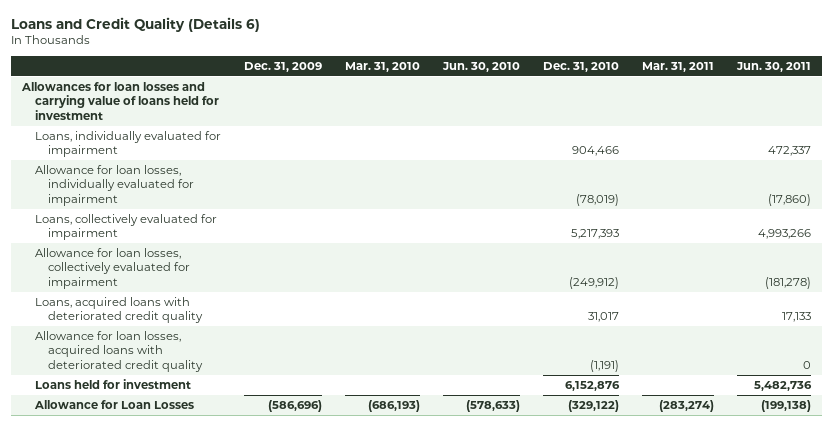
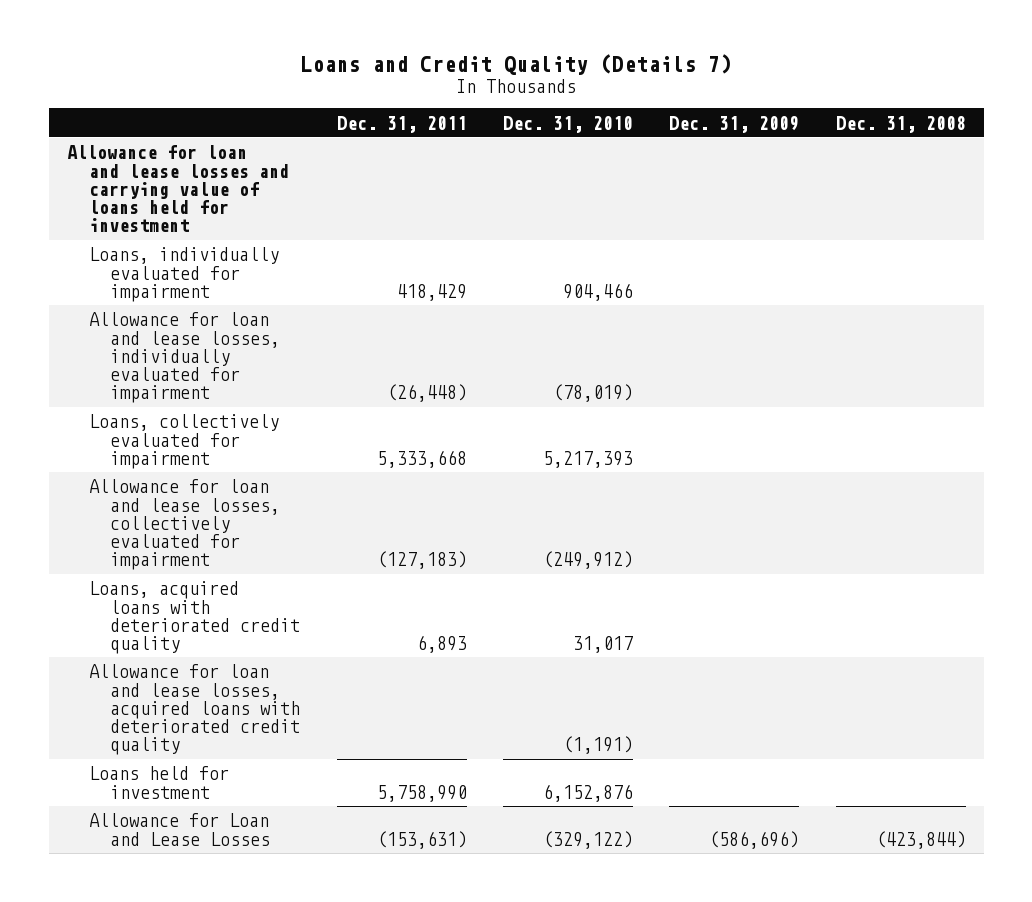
[10,16,260,32] Loans and Credit Quality (Details 6) -> [300,54,733,76] Loans and Credit Quality (Details 7)
[345,61,421,72] Mar. 31, 2010 -> none
[442,61,521,72] Jun. 30, 2010 -> none
[642,61,715,72] Mar. 31, 2011 -> none
[736,61,812,72] Jun. 30, 2011 -> none
none -> [336,115,467,133] Dec. 31, 2011
none -> [835,115,966,133] Dec. 31, 2008
[21,81,220,120] Allowances for loan losses and carrying value of loans held for investment -> [66,145,289,233] Allowance for loan and lease losses and carrying value of loans held for investment
[35,164,195,206] Allowance for loan losses, individually evaluated for impairment -> [88,312,281,404] Allowance for loan and lease losses, individually evaluated for impairment
[35,247,191,289] Allowance for loan losses, collectively evaluated for impairment -> [88,479,281,571] Allowance for loan and lease losses, collectively evaluated for impairment
[35,330,204,372] Allowance for loan losses, acquired loans with deteriorated credit quality -> [88,664,301,756] Allowance for loan and lease losses, acquired loans with deteriorated credit quality
[34,399,195,409] Allowance for Loan Losses -> [88,813,271,846] Allowance for Loan and Lease Losses

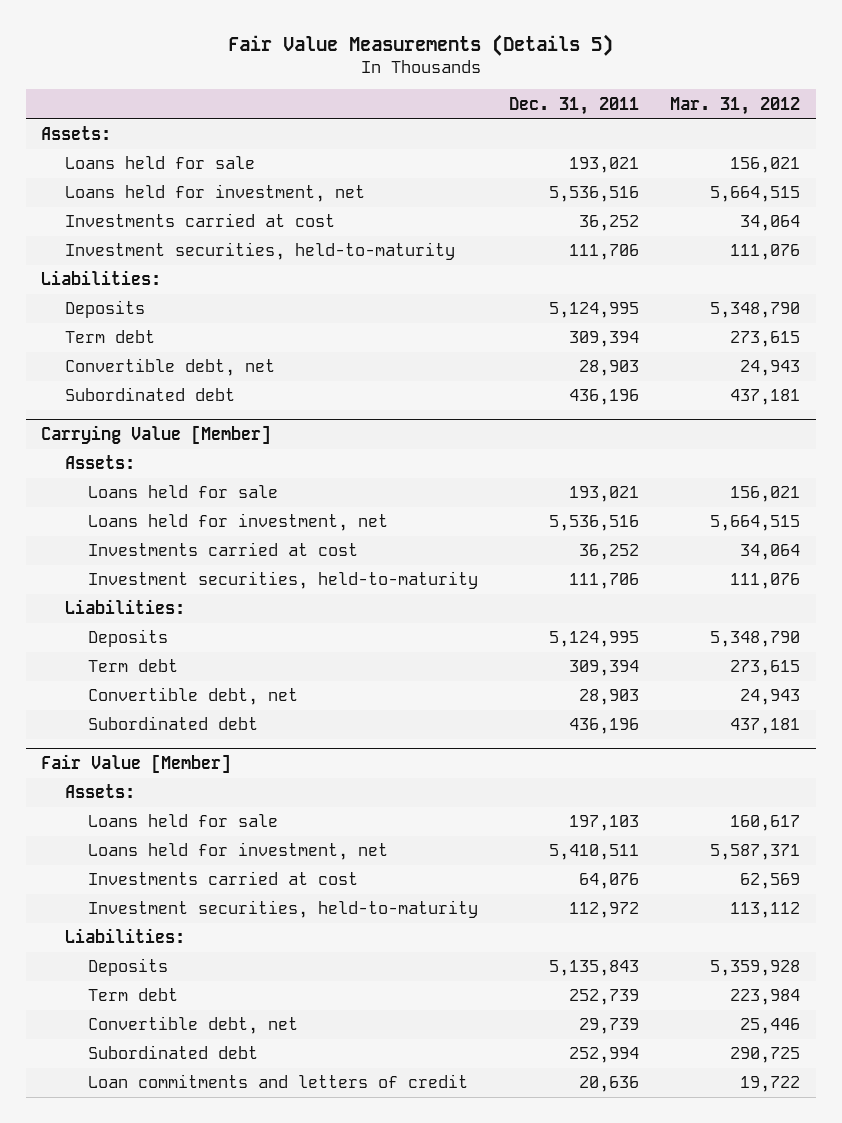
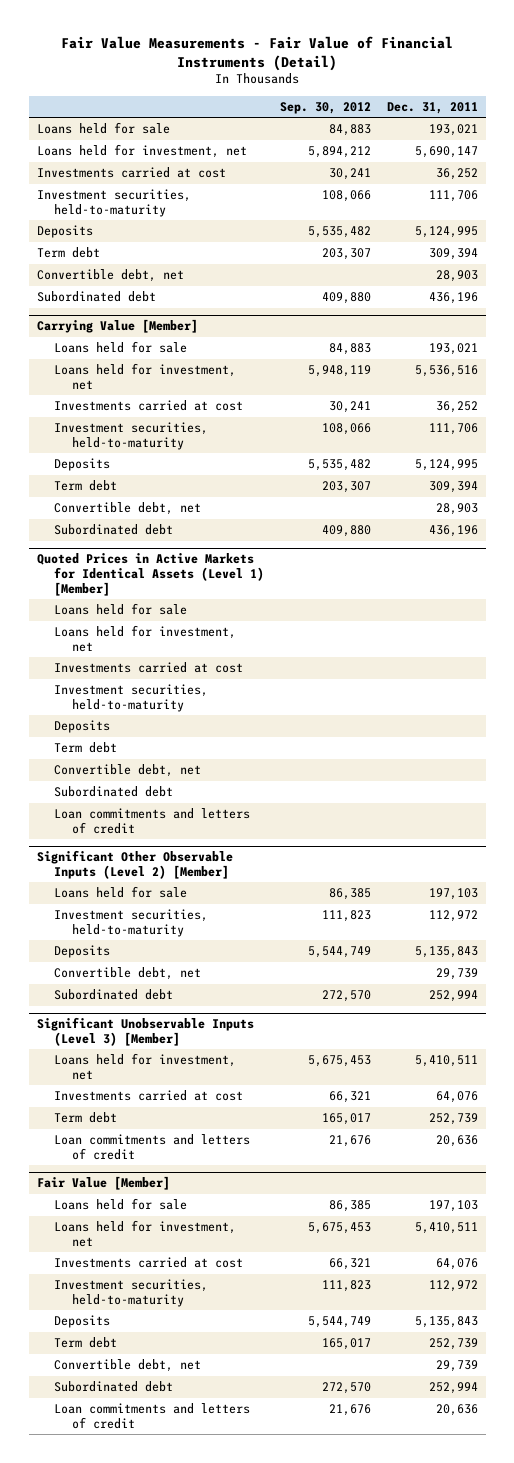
[227,34,613,57] Fair Value Measurements (Details 5) -> [61,35,454,71] Fair Value Measurements - Fair Value of Financial Instruments (Detail)
[670,96,801,115] Mar. 31, 2012 -> none
none -> [280,101,372,114] Sep. 30, 2012
[41,126,112,141] Assets: -> none
[549,186,640,203] 5,536,516 -> [414,146,478,159] 5,690,147
[41,270,162,286] Liabilities: -> none
[64,455,135,470] Assets: -> none
[64,599,185,615] Liabilities: -> none
none -> [36,553,265,596] Quoted Prices in Active Markets for Identical Assets (Level 1) [Member]
none -> [54,603,188,616] Loans held for sale
none -> [54,625,237,652] Loans held for investment, net
none -> [54,662,244,674] Investments carried at cost
none -> [54,684,209,712] Investment securities, held-to-maturity
none -> [54,720,111,734] Deposits
none -> [54,742,118,754] Term debt
none -> [54,764,202,778] Convertible debt, net
none -> [54,786,174,798] Subordinated debt
none -> [54,808,251,834] Loan commitments and letters of credit
none -> [36,850,233,880] Significant Other Observable Inputs (Level 2) [Member]
none -> [54,886,188,899] Loans held for sale
none -> [54,909,209,937] Investment securities, held-to-maturity
none -> [54,945,111,959] Deposits
none -> [54,967,202,981] Convertible debt, net
none -> [54,989,174,1001] Subordinated debt
none -> [36,1017,254,1047] Significant Unobservable Inputs (Level 3) [Member]
none -> [54,1053,237,1080] Loans held for investment, net
none -> [54,1090,244,1102] Investments carried at cost
none -> [54,1112,118,1124] Term debt
none -> [54,1134,251,1160] Loan commitments and letters of credit
[64,784,135,799] Assets: -> none
[64,928,185,944] Liabilities: -> none

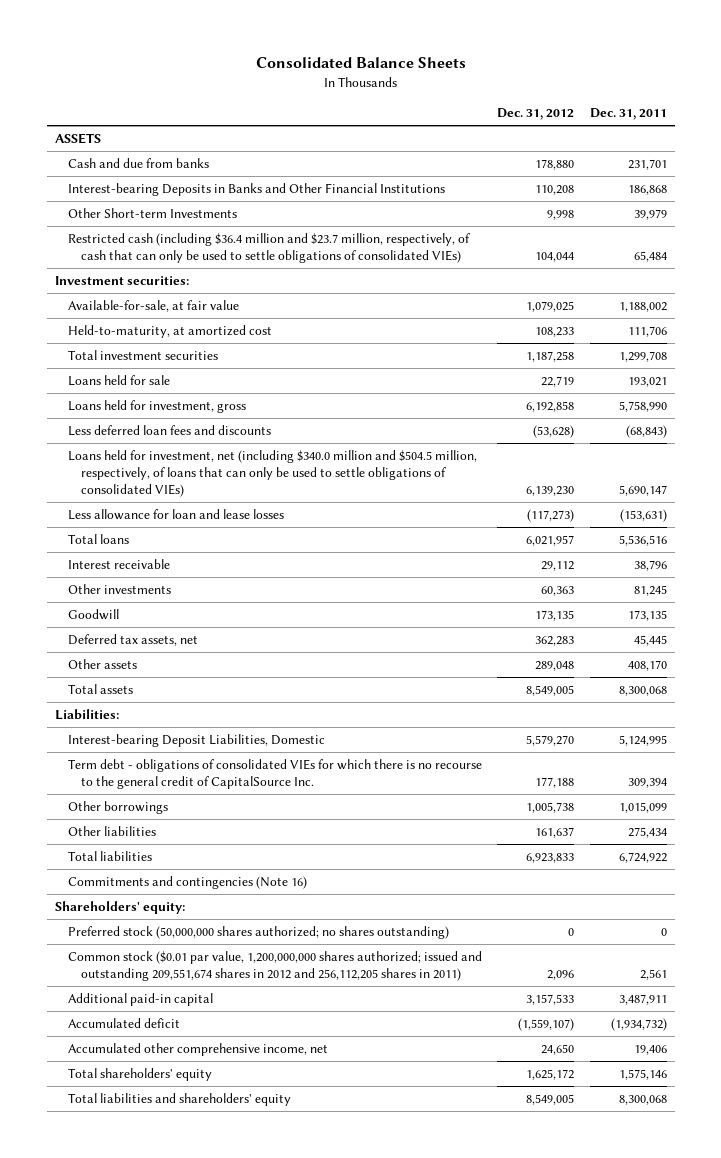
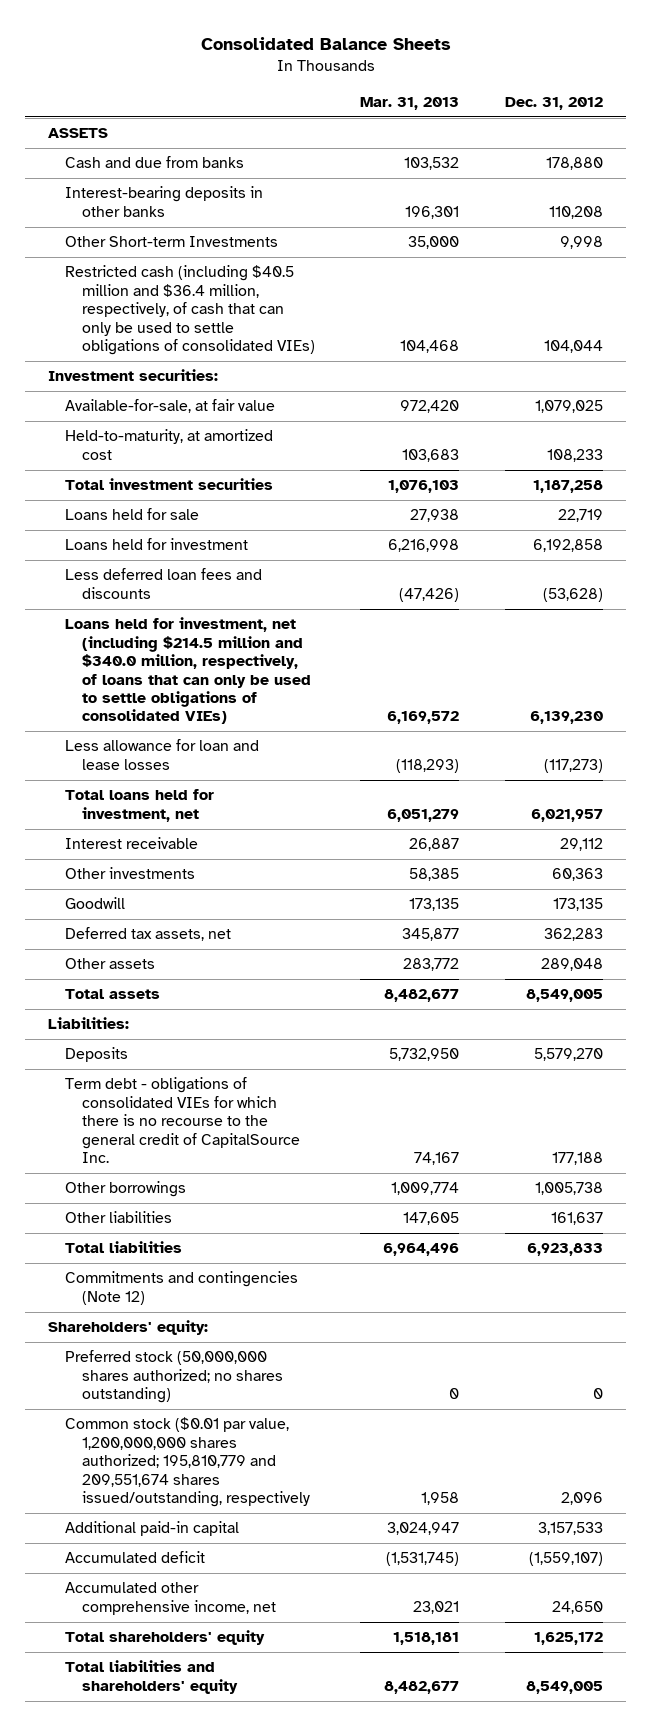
[589,108,667,121] Dec. 31, 2011 -> none
none -> [360,97,460,111] Mar. 31, 2013
[67,183,445,197] Interest-bearing Deposits in Banks and Other Financial Institutions -> [64,186,263,217] Interest-bearing deposits in other banks
[67,233,470,263] Restricted cash (including $36.4 million and $23.7 million, respectively, of cash that can only be used to settle obligations of consolidated VIEs) -> [64,265,315,355] Restricted cash (including $40.5 million and $36.4 million, respectively, of cash that can only be used to settle obligations of consolidated VIEs)
[67,400,246,414] Loans held for investment, gross -> [64,538,248,551] Loans held for investment
[67,450,477,497] Loans held for investment, net (including $340.0 million and $504.5 million, respectively, of loans that can only be used to settle obligations of consolidated VIEs) -> [64,617,311,725] Loans held for investment, net (including $214.5 million and $340.0 million, respectively, of loans that can only be used to settle obligations of consolidated VIEs)
[67,534,129,545] Total loans -> [64,789,214,822] Total loans held for investment, net
[67,734,325,748] Interest-bearing Deposit Liabilities, Domestic -> [64,1047,128,1063] Deposits
[67,876,307,890] Commitments and contingencies (Note 16) -> [64,1271,298,1305] Commitments and contingencies (Note 12)
[67,951,482,981] Common stock ($0.01 par value, 1,200,000,000 shares authorized; issued and outstanding 209,551,674 shares in 2012 and 256,112,205 shares in 2011) -> [64,1417,310,1507] Common stock ($0.01 par value, 1,200,000,000 shares authorized; 195,810,779 and 209,551,674 shares issued/outstanding, respectively

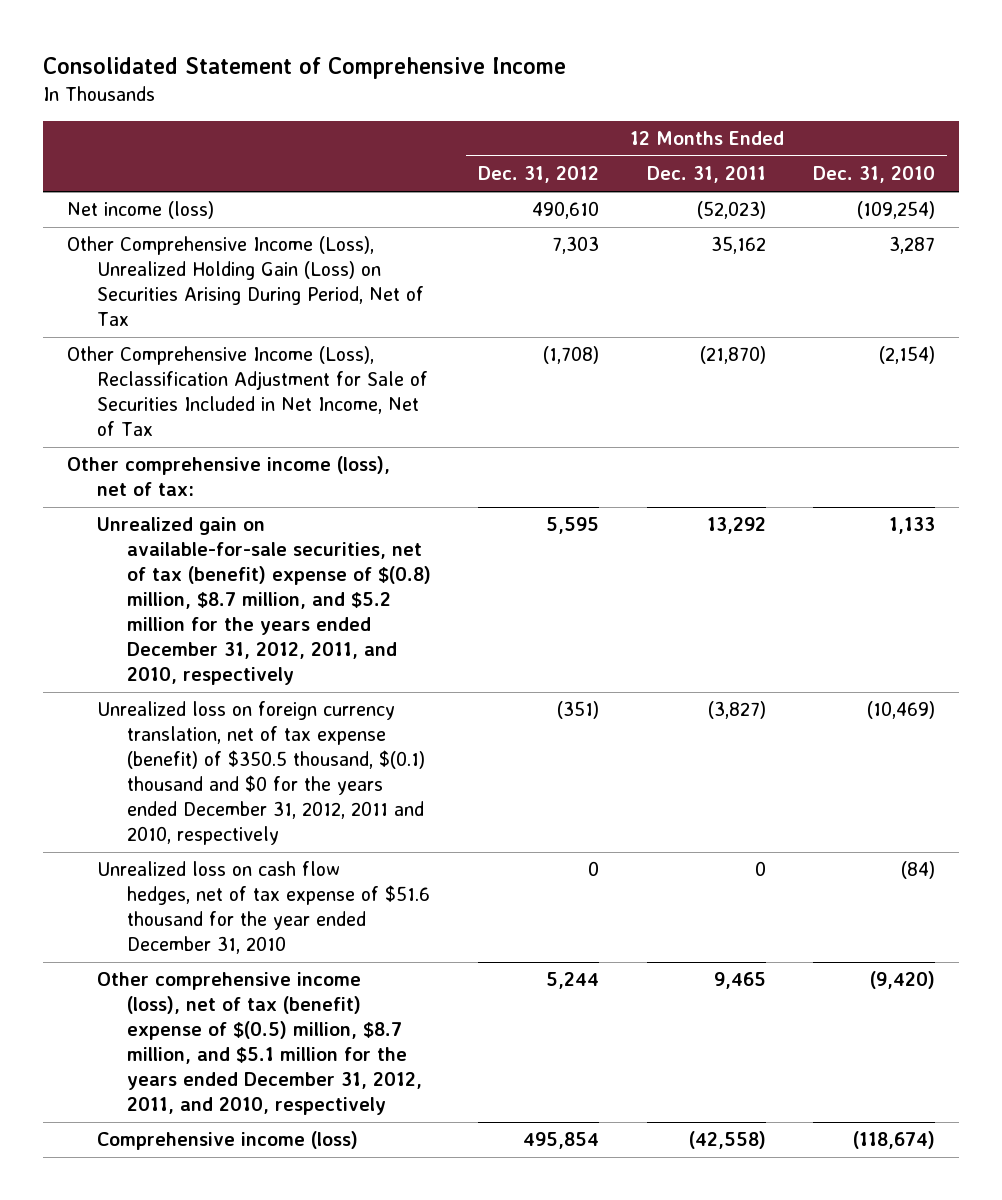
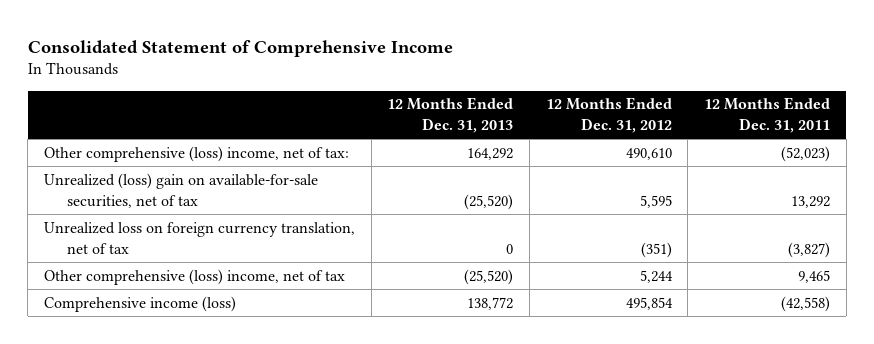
[813,166,936,184] Dec. 31, 2010 -> none
none -> [387,97,514,134] 12 Months Ended Dec. 31, 2013
[66,236,424,327] Other Comprehensive Income (Loss), Unrealized Holding Gain (Loss) on Securities Arising During Period, Net of Tax -> none
[66,346,428,437] Other Comprehensive Income (Loss), Reclassification Adjustment for Sale of Securities Included in Net Income, Net of Tax -> none
[66,456,390,497] Other comprehensive income (loss), net of tax: -> none
[96,861,430,955] Unrealized loss on cash flow hedges, net of tax expense of $51.6 thousand for the year ended December 31, 2010 -> none
[66,201,214,220] Net income (loss) -> [43,145,349,162] Other comprehensive (loss) income, net of tax:
[96,517,431,686] Unrealized gain on available-for-sale securities, net of tax (benefit) expense of $(0.8) million, $8.7 million, and $5.2 million for the years ended December 31, 2012, 2011, and 2010, respectively -> [43,172,318,208] Unrealized (loss) gain on available-for-sale securities, net of tax
[96,701,425,846] Unrealized loss on foreign currency translation, net of tax expense (benefit) of $350.5 thousand, $(0.1) thousand and $0 for the years ended December 31, 2012, 2011 and 2010, respectively -> [43,221,355,254] Unrealized loss on foreign currency translation, net of tax
[96,972,422,1116] Other comprehensive income (loss), net of tax (benefit) expense of $(0.5) million, $8.7 million, and $5.1 million for the years ended December 31, 2012, 2011, and 2010, respectively -> [43,268,345,285] Other comprehensive (loss) income, net of tax

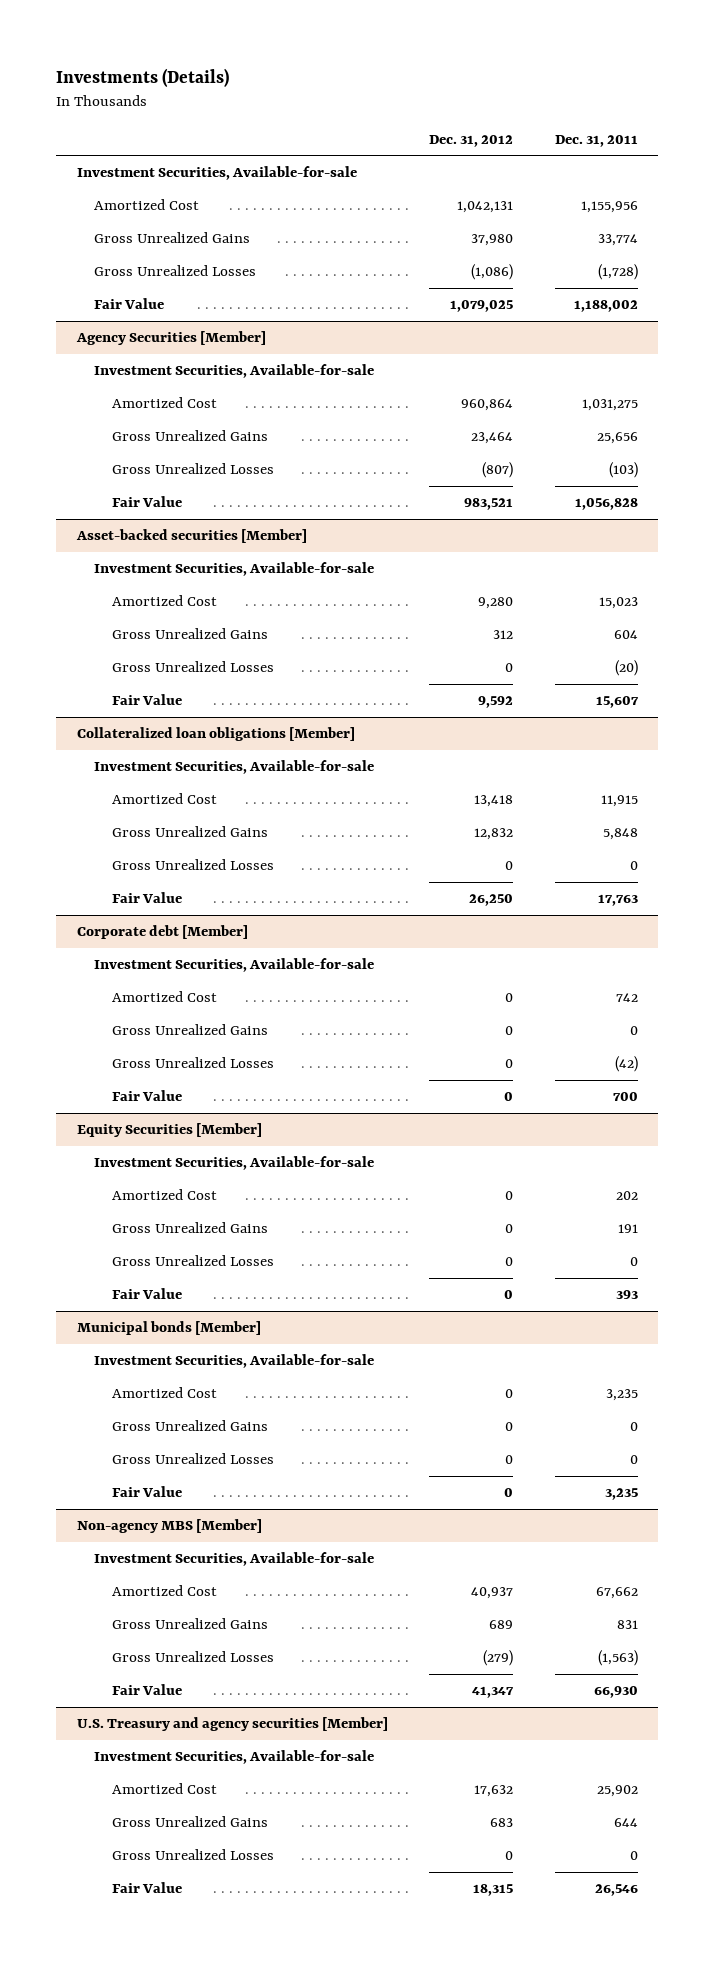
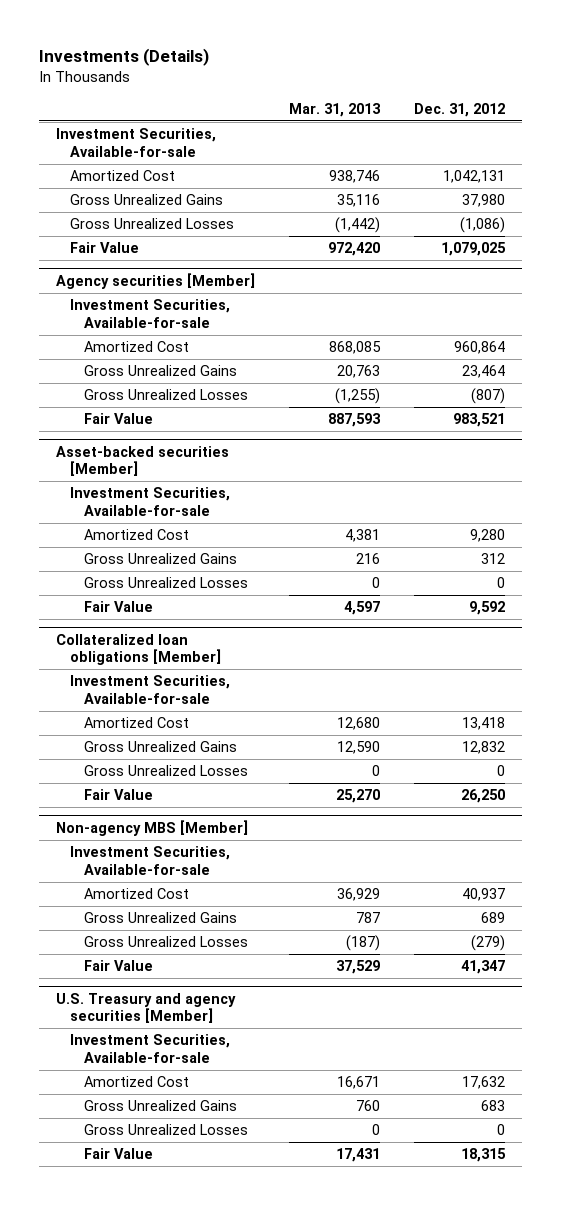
[554,134,638,147] Dec. 31, 2011 -> none
none -> [289,102,382,117] Mar. 31, 2013
[75,331,266,346] Agency Securities [Member] -> [56,273,256,290] Agency securities [Member]
[76,925,248,940] Corporate debt [Member] -> none
[94,958,375,973] Investment Securities, Available-for-sale -> none
[112,991,218,1003] Amortized Cost -> none
[112,1024,269,1036] Gross Unrealized Gains -> none
[112,1057,275,1069] Gross Unrealized Losses -> none
[112,1090,183,1102] Fair Value -> none
[76,1123,262,1138] Equity Securities [Member] -> none
[94,1156,375,1171] Investment Securities, Available-for-sale -> none
[112,1189,218,1201] Amortized Cost -> none
[112,1222,269,1234] Gross Unrealized Gains -> none
[112,1255,275,1267] Gross Unrealized Losses -> none
[112,1288,183,1300] Fair Value -> none
[76,1321,261,1336] Municipal bonds [Member] -> none
[94,1354,375,1369] Investment Securities, Available-for-sale -> none
[112,1387,218,1399] Amortized Cost -> none
[112,1420,269,1432] Gross Unrealized Gains -> none
[112,1453,275,1465] Gross Unrealized Losses -> none
[112,1486,183,1498] Fair Value -> none

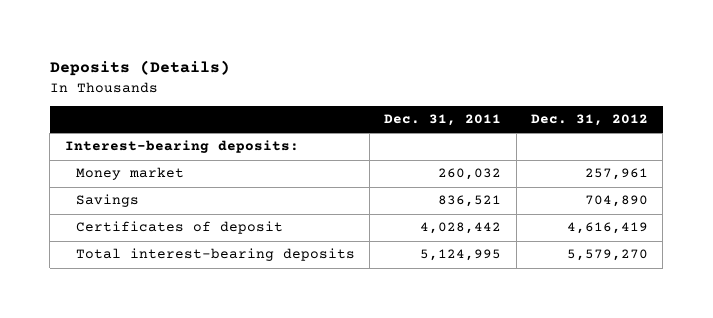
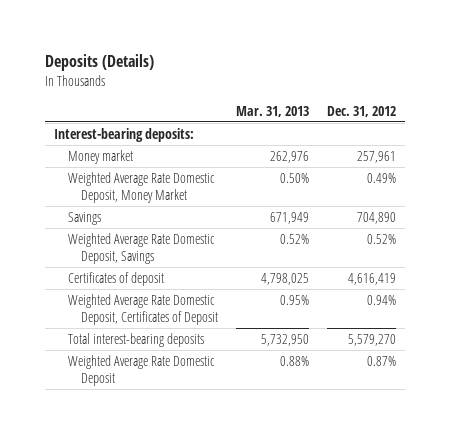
[384,114,502,127] Dec. 31, 2011 -> none
none -> [236,105,310,117] Mar. 31, 2013
none -> [67,171,215,204] Weighted Average Rate Domestic Deposit, Money Market
none -> [67,232,215,265] Weighted Average Rate Domestic Deposit, Savings
none -> [67,293,219,326] Weighted Average Rate Domestic Deposit, Certificates of Deposit
none -> [67,354,215,387] Weighted Average Rate Domestic Deposit

